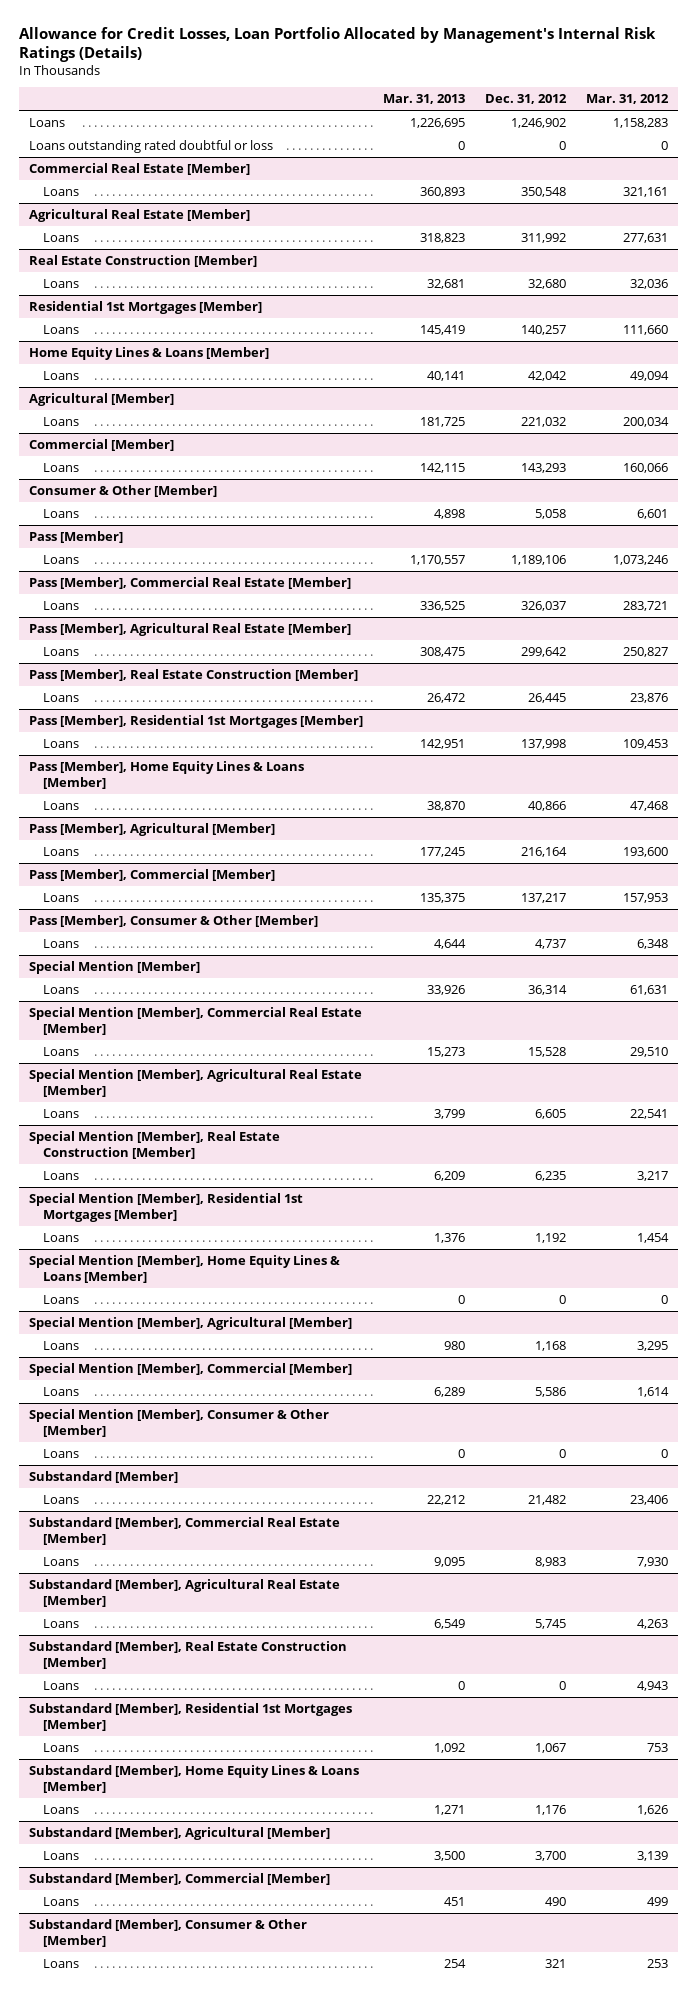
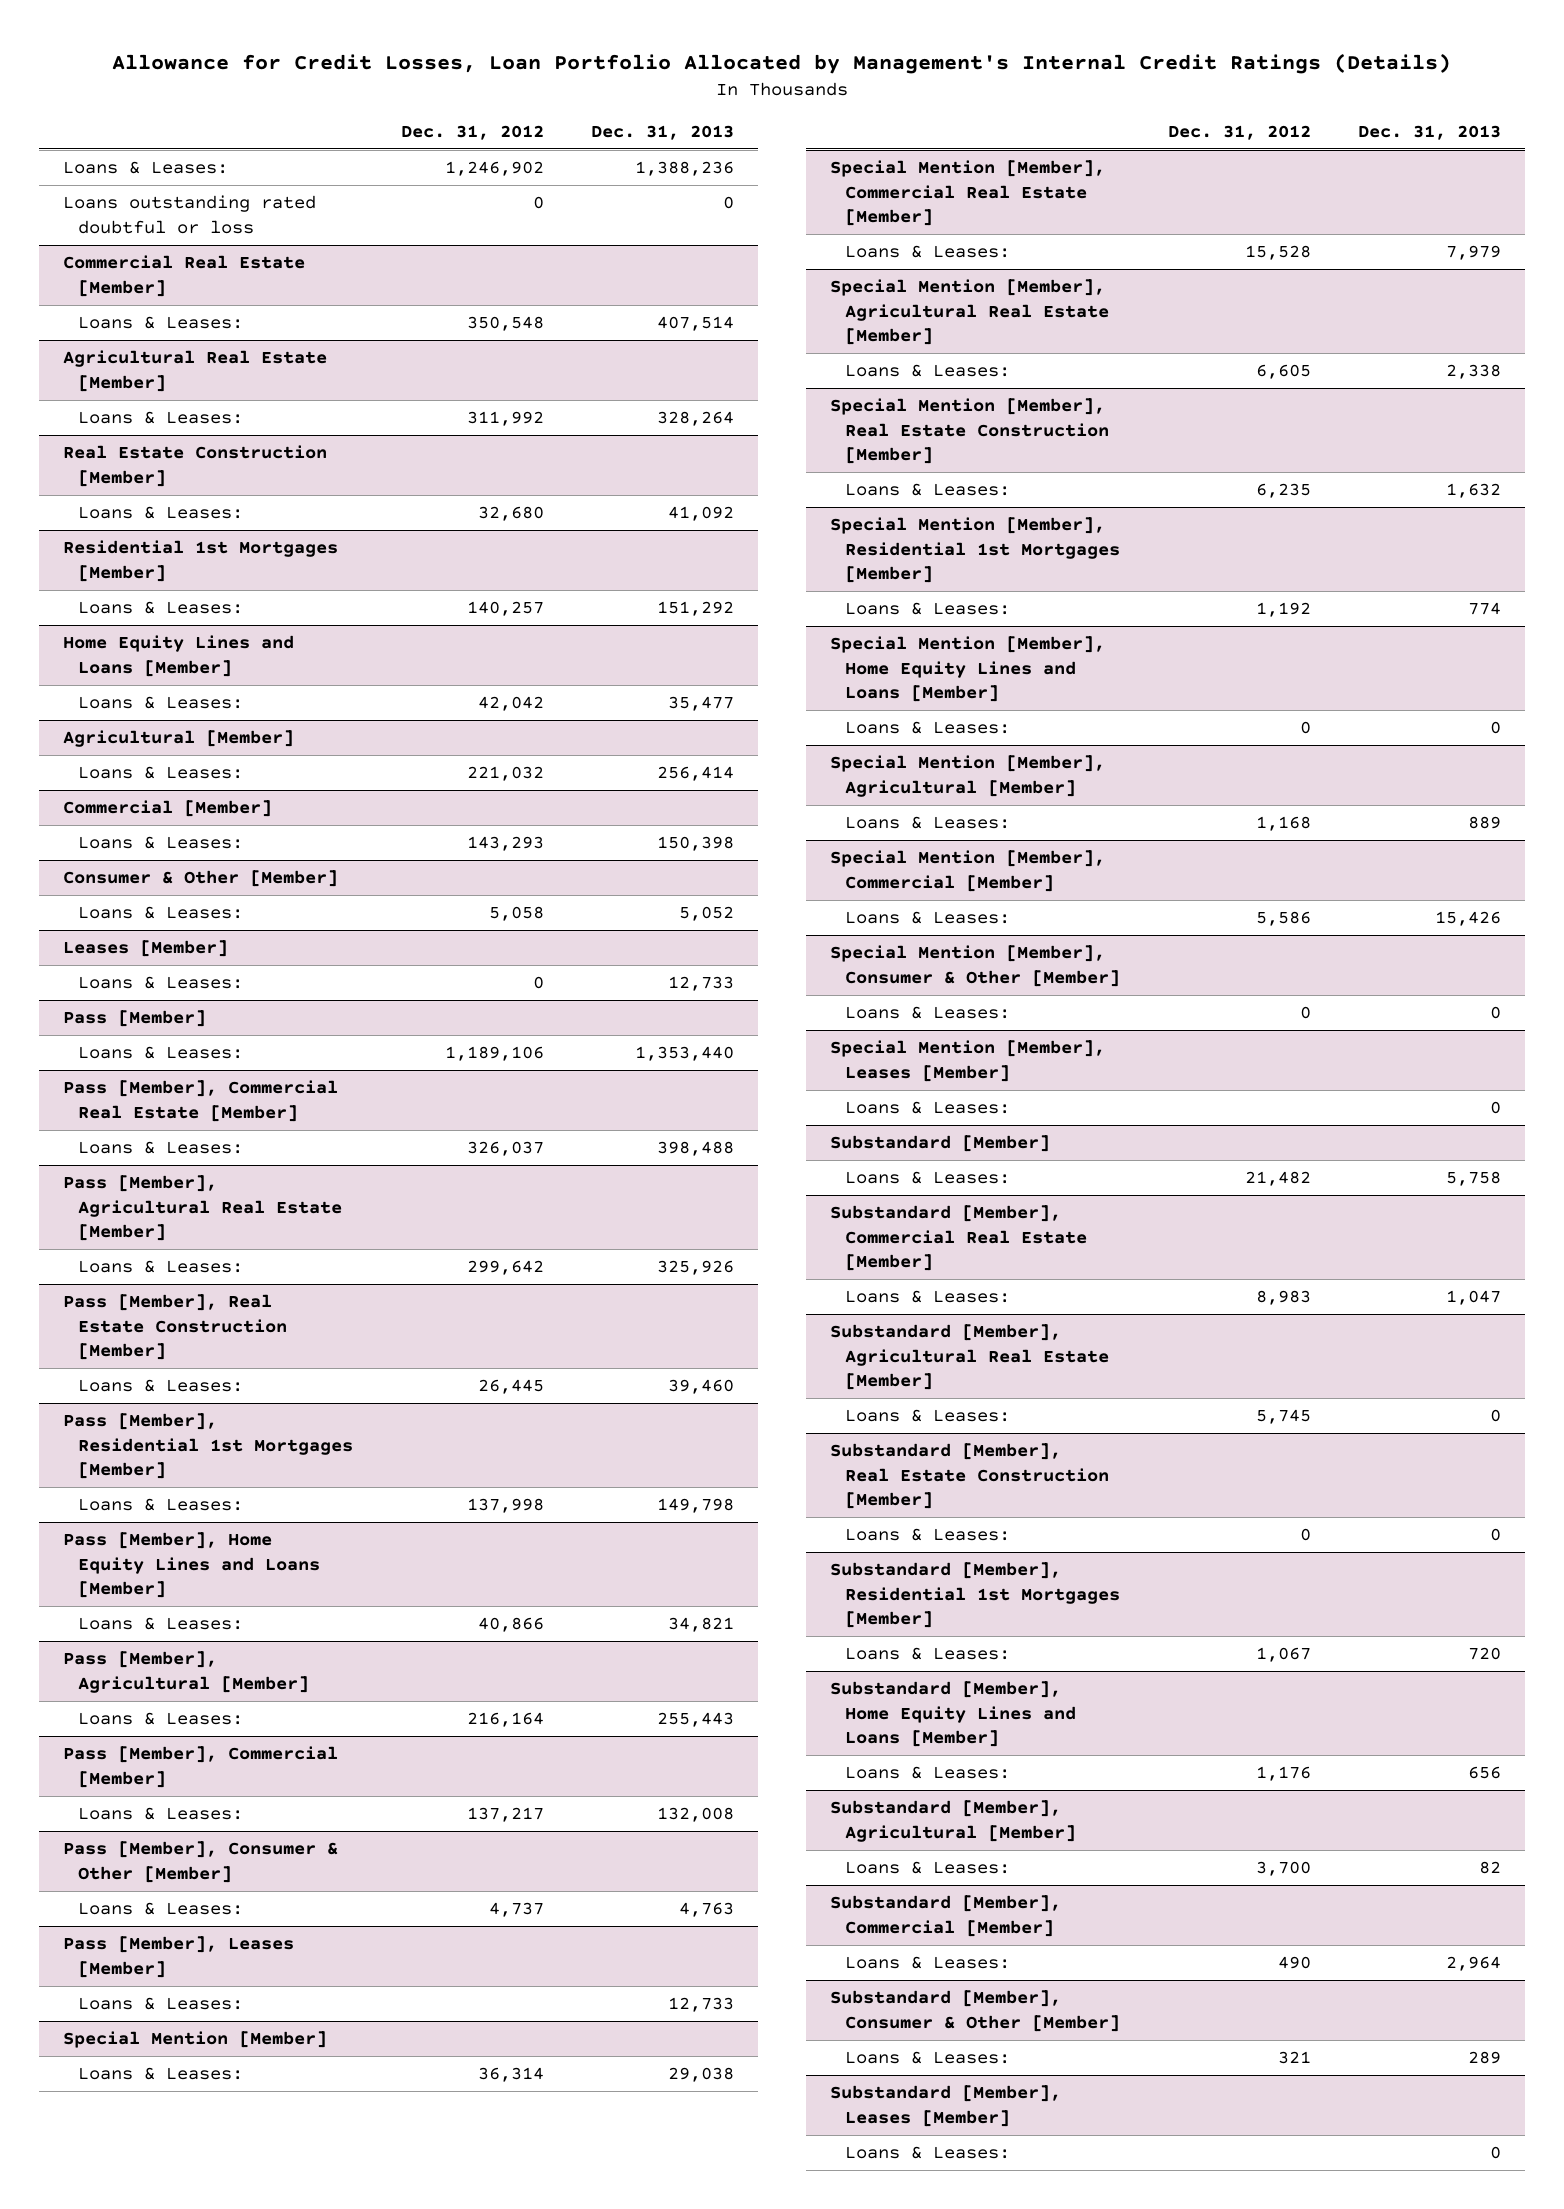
[19,26,657,63] Allowance for Credit Losses, Loan Portfolio Allocated by Management's Internal Risk Ratings (Details) -> [111,52,1451,74] Allowance for Credit Losses, Loan Portfolio Allocated by Management's Internal Credit Ratings (Details)
[383,94,466,105] Mar. 31, 2013 -> none
[585,94,669,105] Mar. 31, 2012 -> none
none -> [591,125,735,141] Dec. 31, 2013
[29,117,66,127] Loans -> [62,161,228,175] Loans & Leases:
[43,186,80,196] Loans -> [78,316,244,330] Loans & Leases:
[43,232,80,242] Loans -> [78,411,244,425] Loans & Leases:
[43,278,80,288] Loans -> [78,506,244,520] Loans & Leases:
[43,324,80,334] Loans -> [78,601,244,615] Loans & Leases:
[29,346,270,360] Home Equity Lines & Loans [Member] -> [62,635,294,677] Home Equity Lines and Loans [Member]
[43,370,80,380] Loans -> [78,696,244,710] Loans & Leases:
[43,416,80,426] Loans -> [78,766,244,780] Loans & Leases:
[43,462,80,472] Loans -> [78,836,244,850] Loans & Leases:
[43,508,80,518] Loans -> [78,906,244,920] Loans & Leases:
none -> [62,940,228,958] Leases [Member]
none -> [78,976,244,990] Loans & Leases:
[43,554,80,564] Loans -> [78,1046,244,1060] Loans & Leases:
[43,600,80,610] Loans -> [78,1141,244,1155] Loans & Leases:
[43,646,80,656] Loans -> [78,1260,244,1274] Loans & Leases:
[43,692,80,702] Loans -> [78,1379,244,1393] Loans & Leases:
[43,738,80,748] Loans -> [78,1498,244,1512] Loans & Leases:
[29,760,305,789] Pass [Member], Home Equity Lines & Loans [Member] -> [62,1532,321,1599] Pass [Member], Home Equity Lines and Loans [Member]
[43,800,80,810] Loans -> [78,1617,244,1631] Loans & Leases:
[43,846,80,856] Loans -> [78,1712,244,1726] Loans & Leases:
[43,892,80,902] Loans -> [78,1807,244,1821] Loans & Leases:
[43,938,80,948] Loans -> [78,1902,244,1916] Loans & Leases:
none -> [62,1936,294,1978] Pass [Member], Leases [Member]
none -> [78,1997,244,2011] Loans & Leases:
[43,984,80,994] Loans -> [78,2067,244,2081] Loans & Leases:
[43,1046,80,1056] Loans -> [845,245,1011,259] Loans & Leases:
[43,1108,80,1118] Loans -> [845,364,1011,378] Loans & Leases:
[43,1170,80,1180] Loans -> [845,483,1011,497] Loans & Leases:
[43,1232,80,1242] Loans -> [845,602,1011,616] Loans & Leases:
[29,1254,341,1283] Special Mention [Member], Home Equity Lines & Loans [Member] -> [829,636,1105,703] Special Mention [Member], Home Equity Lines and Loans [Member]
[43,1294,80,1304] Loans -> [845,721,1011,735] Loans & Leases:
[43,1340,80,1350] Loans -> [845,816,1011,830] Loans & Leases:
[43,1386,80,1396] Loans -> [845,911,1011,925] Loans & Leases:
[43,1448,80,1458] Loans -> [845,1006,1011,1020] Loans & Leases:
none -> [829,1040,1105,1082] Special Mention [Member], Leases [Member]
none -> [845,1101,1011,1115] Loans & Leases:
[43,1494,80,1504] Loans -> [845,1171,1011,1185] Loans & Leases:
[43,1556,80,1566] Loans -> [845,1290,1011,1304] Loans & Leases:
[43,1618,80,1628] Loans -> [845,1409,1011,1423] Loans & Leases:
[43,1680,80,1690] Loans -> [845,1528,1011,1542] Loans & Leases:
[43,1742,80,1752] Loans -> [845,1647,1011,1661] Loans & Leases:
[29,1764,360,1793] Substandard [Member], Home Equity Lines & Loans [Member] -> [829,1681,1077,1748] Substandard [Member], Home Equity Lines and Loans [Member]
[43,1804,80,1814] Loans -> [845,1766,1011,1780] Loans & Leases:
[43,1850,80,1860] Loans -> [845,1861,1011,1875] Loans & Leases:
[43,1896,80,1906] Loans -> [845,1956,1011,1970] Loans & Leases:
[43,1958,80,1968] Loans -> [845,2051,1011,2065] Loans & Leases:
none -> [829,2085,1061,2127] Substandard [Member], Leases [Member]
none -> [845,2146,1011,2160] Loans & Leases:

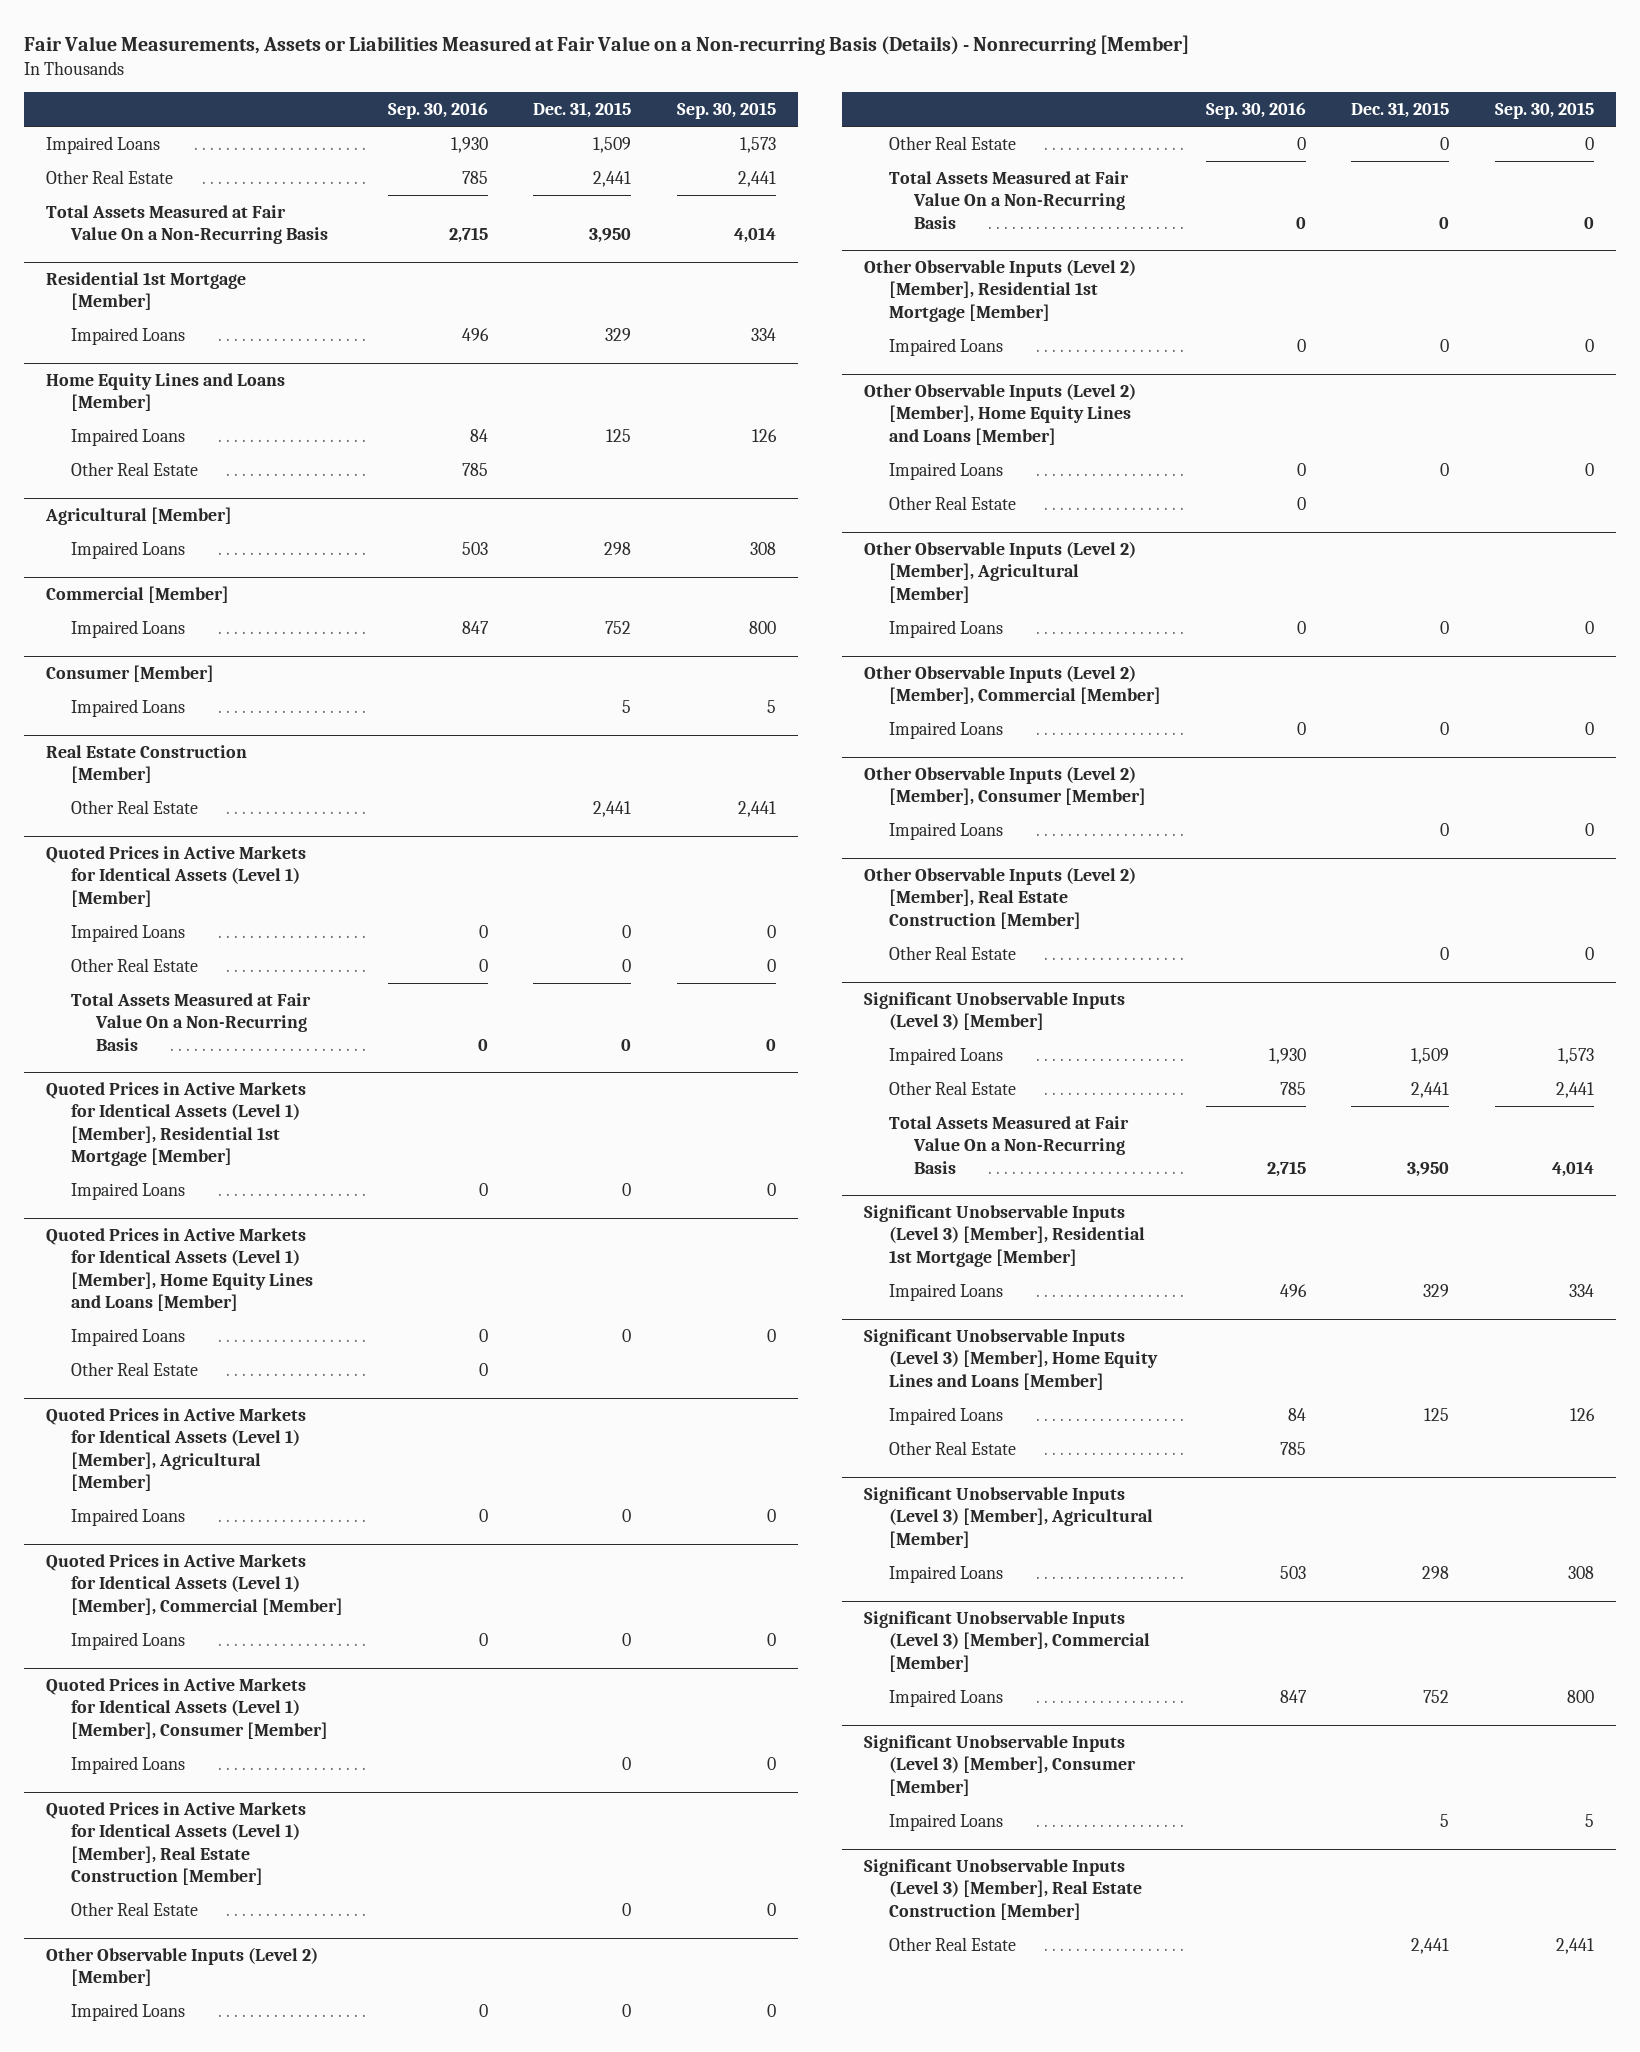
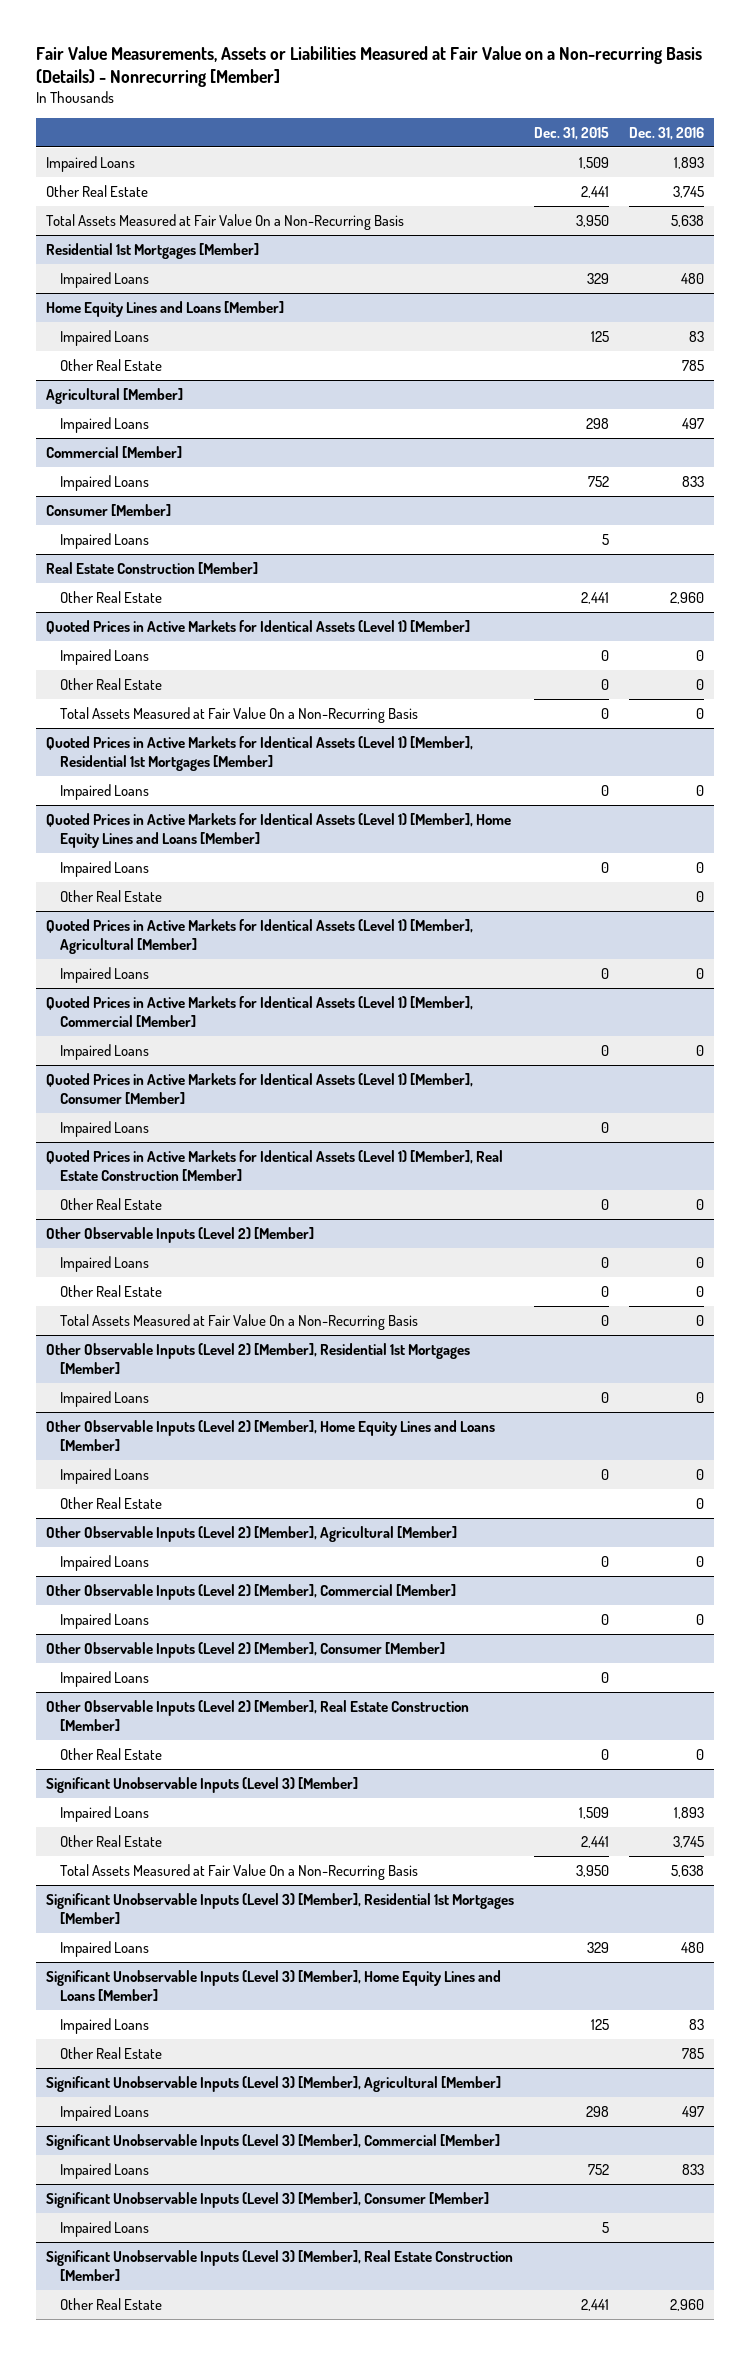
[388,102,489,120] Sep. 30, 2016 -> none
[676,102,776,120] Sep. 30, 2015 -> none
none -> [628,127,704,141] Dec. 31, 2016
[46,272,247,311] Residential 1st Mortgage [Member] -> [46,242,260,259] Residential 1st Mortgages [Member]
[46,1082,307,1167] Quoted Prices in Active Markets for Identical Assets (Level 1) [Member], Residential 1st Mortgage [Member] -> [46,735,474,772] Quoted Prices in Active Markets for Identical Assets (Level 1) [Member], Residential 1st Mortgages [Member]
[864,259,1137,322] Other Observable Inputs (Level 2) [Member], Residential 1st Mortgage [Member] -> [46,1342,471,1375] Other Observable Inputs (Level 2) [Member], Residential 1st Mortgages [Member]
[864,1205,1146,1267] Significant Unobservable Inputs (Level 3) [Member], Residential 1st Mortgage [Member] -> [46,1892,515,1925] Significant Unobservable Inputs (Level 3) [Member], Residential 1st Mortgages [Member]

